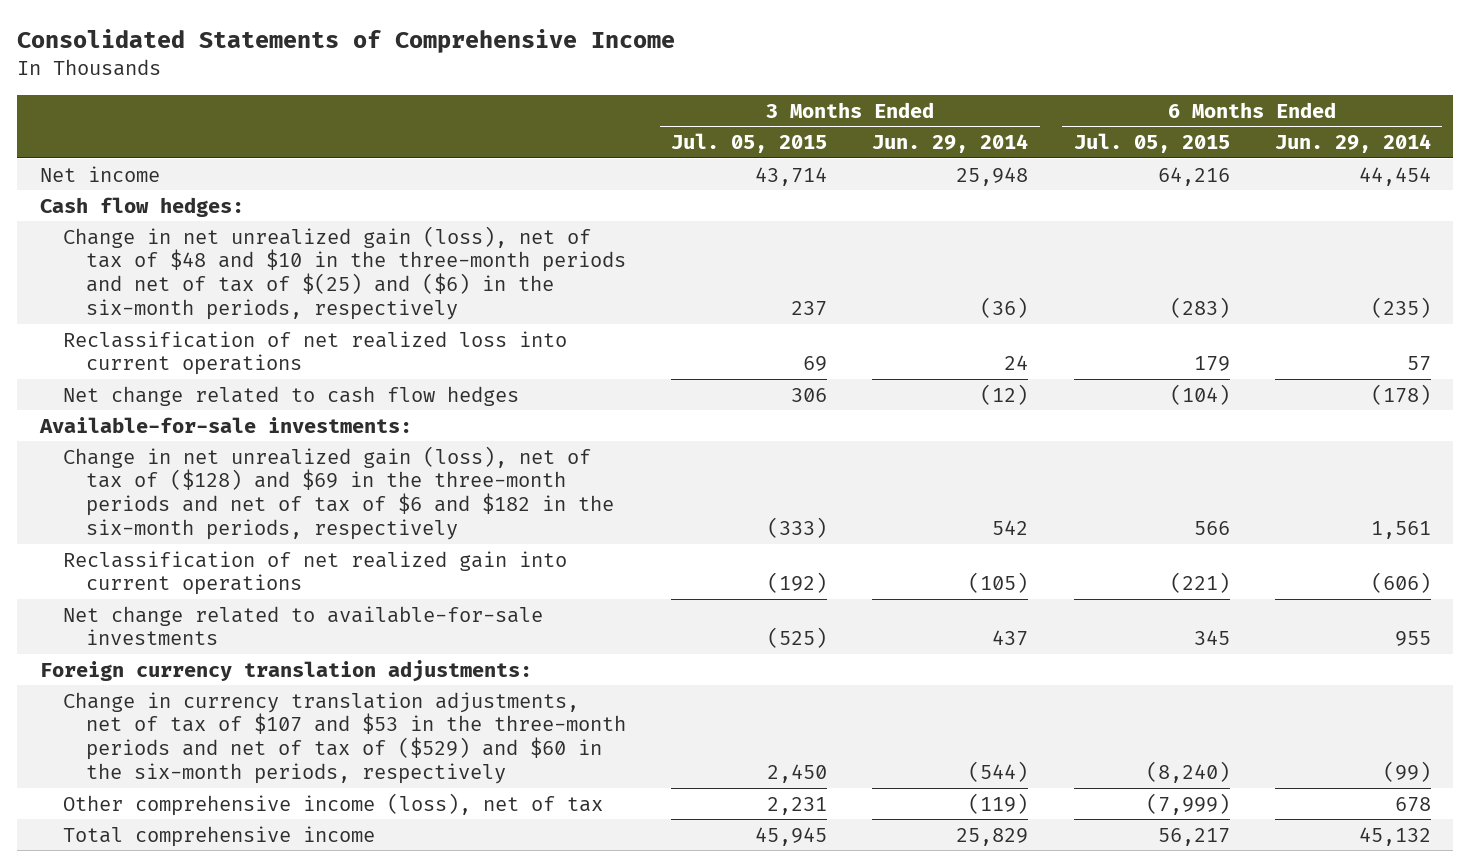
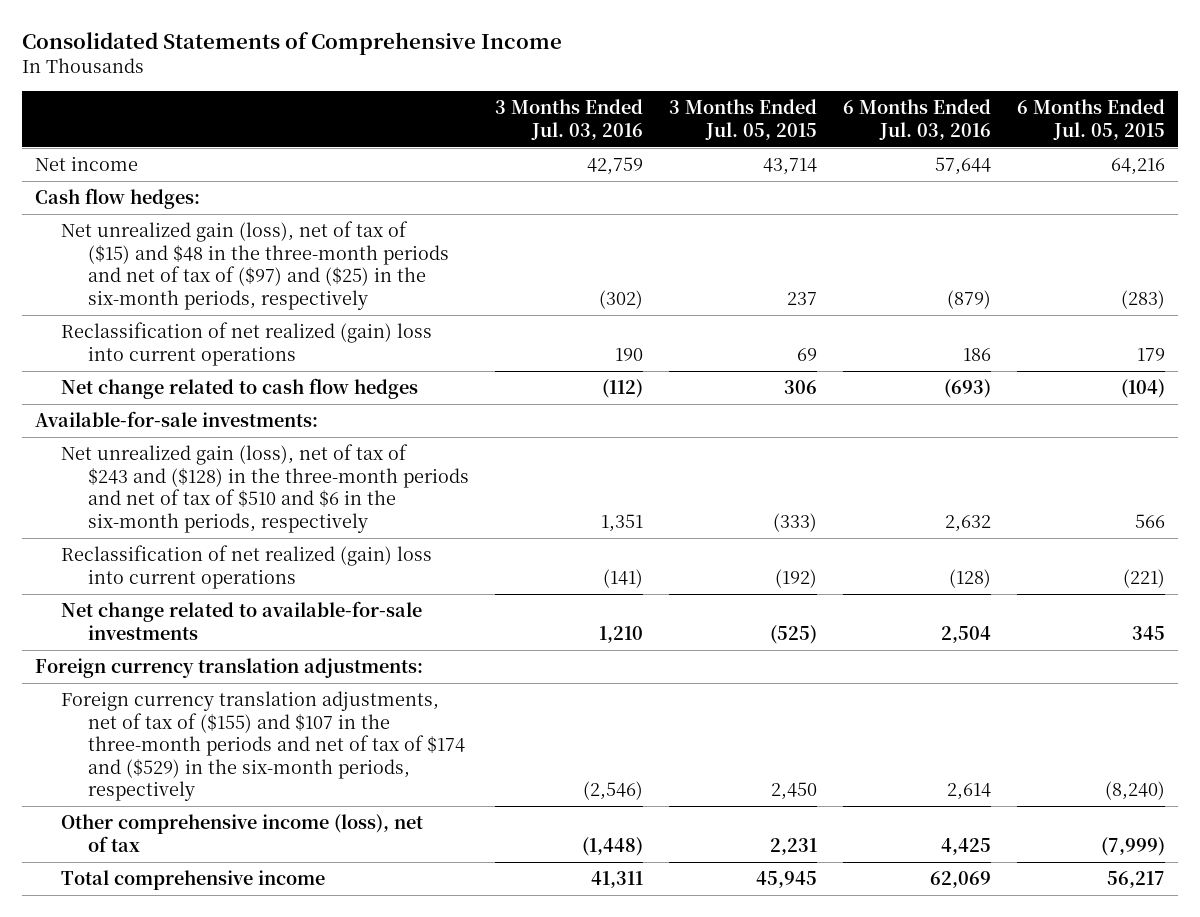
[872,134,1029,154] Jun. 29, 2014 -> none
[1274,134,1431,154] Jun. 29, 2014 -> none
none -> [494,99,643,140] 3 Months Ended Jul. 03, 2016
none -> [843,99,992,140] 6 Months Ended Jul. 03, 2016
[62,225,626,320] Change in net unrealized gain (loss), net of tax of $48 and $10 in the three-month periods and net of tax of $(25) and ($6) in the six-month periods, respectively -> [61,220,449,310] Net unrealized gain (loss), net of tax of ($15) and $48 in the three-month periods and net of tax of ($97) and ($25) in the six-month periods, respectively
[62,330,567,376] Reclassification of net realized loss into current operations -> [61,321,433,366] Reclassification of net realized (gain) loss into current operations
[62,445,614,540] Change in net unrealized gain (loss), net of tax of ($128) and $69 in the three-month periods and net of tax of $6 and $182 in the six-month periods, respectively -> [61,443,469,533] Net unrealized gain (loss), net of tax of $243 and ($128) in the three-month periods and net of tax of $510 and $6 in the six-month periods, respectively
[62,550,567,596] Reclassification of net realized gain into current operations -> [61,544,433,589] Reclassification of net realized (gain) loss into current operations
[62,691,626,784] Change in currency translation adjustments, net of tax of $107 and $53 in the three-month periods and net of tax of ($529) and $60 in the six-month periods, respectively -> [61,690,465,802] Foreign currency translation adjustments, net of tax of ($155) and $107 in the three-month periods and net of tax of $174 and ($529) in the six-month periods, respectively

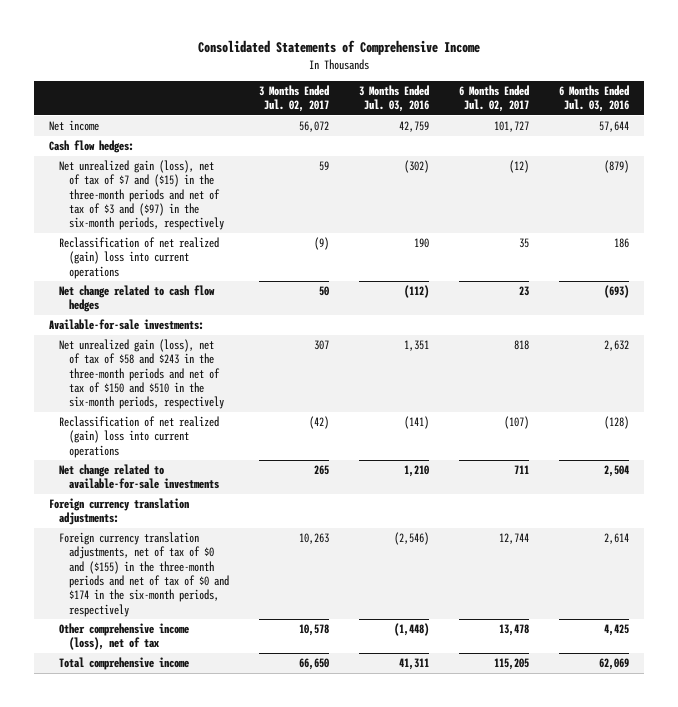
[668,99,817,140] 3 Months Ended Jul. 05, 2015 -> none
[1017,99,1166,140] 6 Months Ended Jul. 05, 2015 -> none
none -> [259,84,330,113] 3 Months Ended Jul. 02, 2017
none -> [459,84,530,113] 6 Months Ended Jul. 02, 2017
[61,220,449,310] Net unrealized gain (loss), net of tax of ($15) and $48 in the three-month periods and net of tax of ($97) and ($25) in the six-month periods, respectively -> [58,160,225,231] Net unrealized gain (loss), net of tax of $7 and ($15) in the three-month periods and net of tax of $3 and ($97) in the six-month periods, respectively
[61,443,469,533] Net unrealized gain (loss), net of tax of $243 and ($128) in the three-month periods and net of tax of $510 and $6 in the six-month periods, respectively -> [58,339,225,410] Net unrealized gain (loss), net of tax of $58 and $243 in the three-month periods and net of tax of $150 and $510 in the six-month periods, respectively
[61,690,465,802] Foreign currency translation adjustments, net of tax of ($155) and $107 in the three-month periods and net of tax of $174 and ($529) in the six-month periods, respectively -> [58,532,230,617] Foreign currency translation adjustments, net of tax of $0 and ($155) in the three-month periods and net of tax of $0 and $174 in the six-month periods, respectively

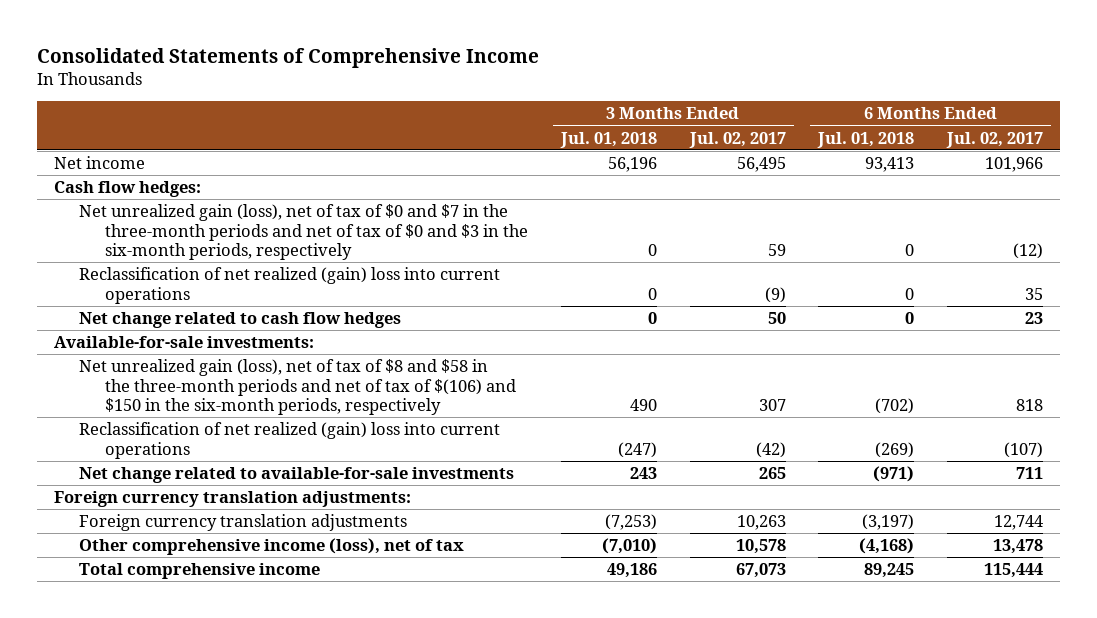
[359,84,430,113] 3 Months Ended Jul. 03, 2016 -> none
[558,84,629,113] 6 Months Ended Jul. 03, 2016 -> none
none -> [559,131,657,148] Jul. 01, 2018
none -> [817,131,915,148] Jul. 01, 2018
[299,121,330,133] 56,072 -> [736,157,786,173] 56,495
[494,121,530,133] 101,727 -> [985,157,1044,173] 101,966
[58,160,225,231] Net unrealized gain (loss), net of tax of $7 and ($15) in the three-month periods and net of tax of $3 and ($97) in the six-month periods, respectively -> [79,204,529,261] Net unrealized gain (loss), net of tax of $0 and $7 in the three-month periods and net of tax of $0 and $3 in the six-month periods, respectively
[58,339,225,410] Net unrealized gain (loss), net of tax of $58 and $243 in the three-month periods and net of tax of $150 and $510 in the six-month periods, respectively -> [79,359,517,416] Net unrealized gain (loss), net of tax of $8 and $58 in the three-month periods and net of tax of $(106) and $150 in the six-month periods, respectively
[58,532,230,617] Foreign currency translation adjustments, net of tax of $0 and ($155) in the three-month periods and net of tax of $0 and $174 in the six-month periods, respectively -> [79,514,408,532] Foreign currency translation adjustments
[299,658,330,671] 66,650 -> [735,563,786,579] 67,073
[494,658,530,671] 115,205 -> [984,563,1044,579] 115,444

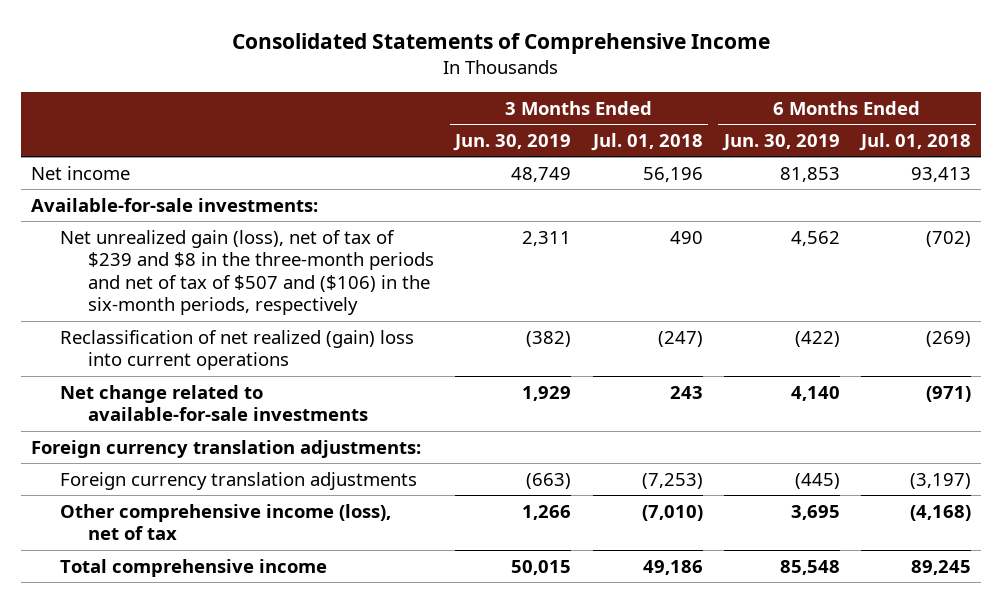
[688,131,786,148] Jul. 02, 2017 -> none
[946,131,1044,148] Jul. 02, 2017 -> none
none -> [453,134,572,152] Jun. 30, 2019
none -> [721,134,840,152] Jun. 30, 2019
[53,181,201,198] Cash flow hedges: -> none
[79,204,529,261] Net unrealized gain (loss), net of tax of $0 and $7 in the three-month periods and net of tax of $0 and $3 in the six-month periods, respectively -> none
[79,267,501,304] Reclassification of net realized (gain) loss into current operations -> none
[79,312,402,329] Net change related to cash flow hedges -> none
[79,359,517,416] Net unrealized gain (loss), net of tax of $8 and $58 in the three-month periods and net of tax of $(106) and $150 in the six-month periods, respectively -> [59,229,435,316] Net unrealized gain (loss), net of tax of $239 and $8 in the three-month periods and net of tax of $507 and ($106) in the six-month periods, respectively

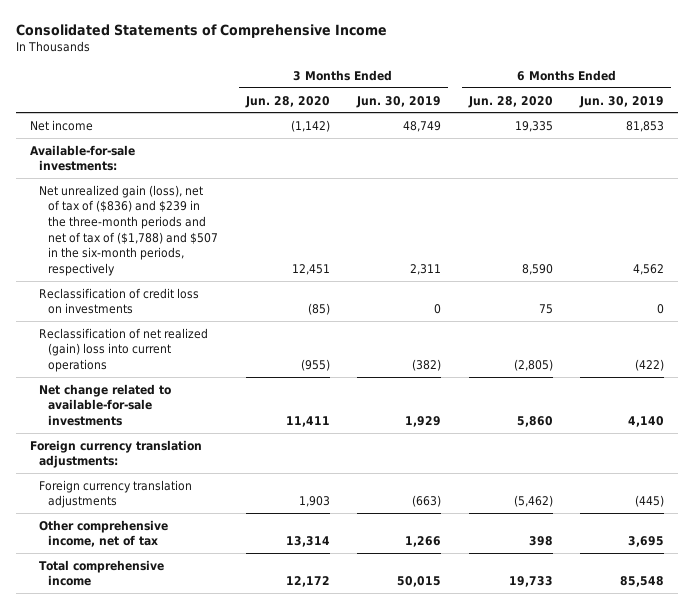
[590,133,703,152] Jul. 01, 2018 -> none
[858,133,971,152] Jul. 01, 2018 -> none
none -> [244,95,330,108] Jun. 28, 2020
none -> [467,95,553,108] Jun. 28, 2020
[59,229,435,316] Net unrealized gain (loss), net of tax of $239 and $8 in the three-month periods and net of tax of $507 and ($106) in the six-month periods, respectively -> [38,184,218,277] Net unrealized gain (loss), net of tax of ($836) and $239 in the three-month periods and net of tax of ($1,788) and $507 in the six-month periods, respectively
none -> [38,287,199,315] Reclassification of credit loss on investments
[59,503,391,541] Other comprehensive income (loss), net of tax -> [38,519,168,548] Other comprehensive income, net of tax

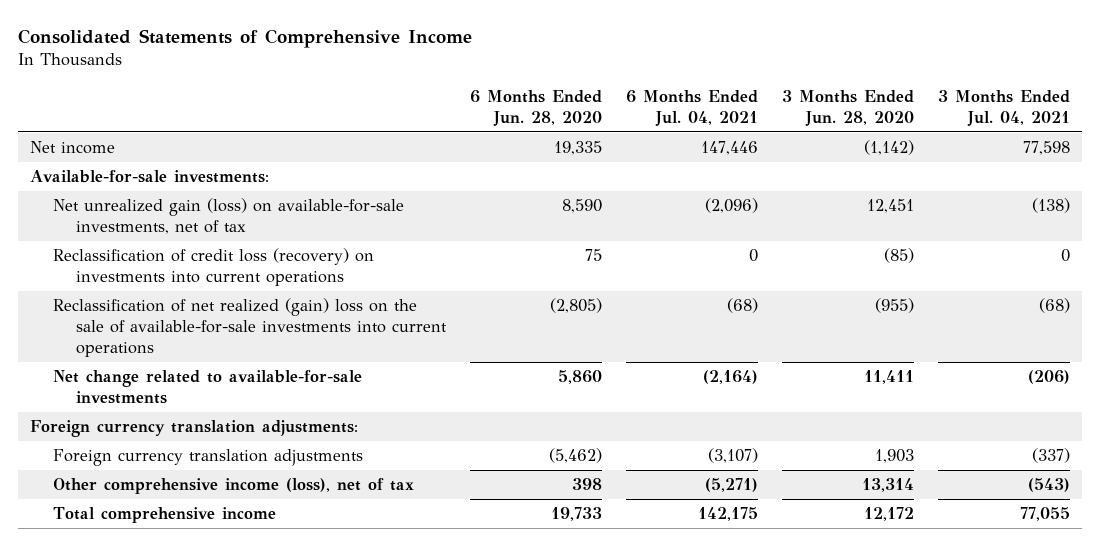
[356,95,442,108] Jun. 30, 2019 -> none
[579,95,665,108] Jun. 30, 2019 -> none
none -> [626,89,759,126] 6 Months Ended Jul. 04, 2021
none -> [937,89,1070,126] 3 Months Ended Jul. 04, 2021
[38,184,218,277] Net unrealized gain (loss), net of tax of ($836) and $239 in the three-month periods and net of tax of ($1,788) and $507 in the six-month periods, respectively -> [53,198,405,235] Net unrealized gain (loss) on available-for-sale investments, net of tax
[38,287,199,315] Reclassification of credit loss on investments -> [53,248,375,287] Reclassification of credit loss (recovery) on investments into current operations
[38,327,208,373] Reclassification of net realized (gain) loss into current operations -> [53,298,448,358] Reclassification of net realized (gain) loss on the sale of available-for-sale investments into current operations
[38,519,168,548] Other comprehensive income, net of tax -> [53,478,415,495] Other comprehensive income (loss), net of tax

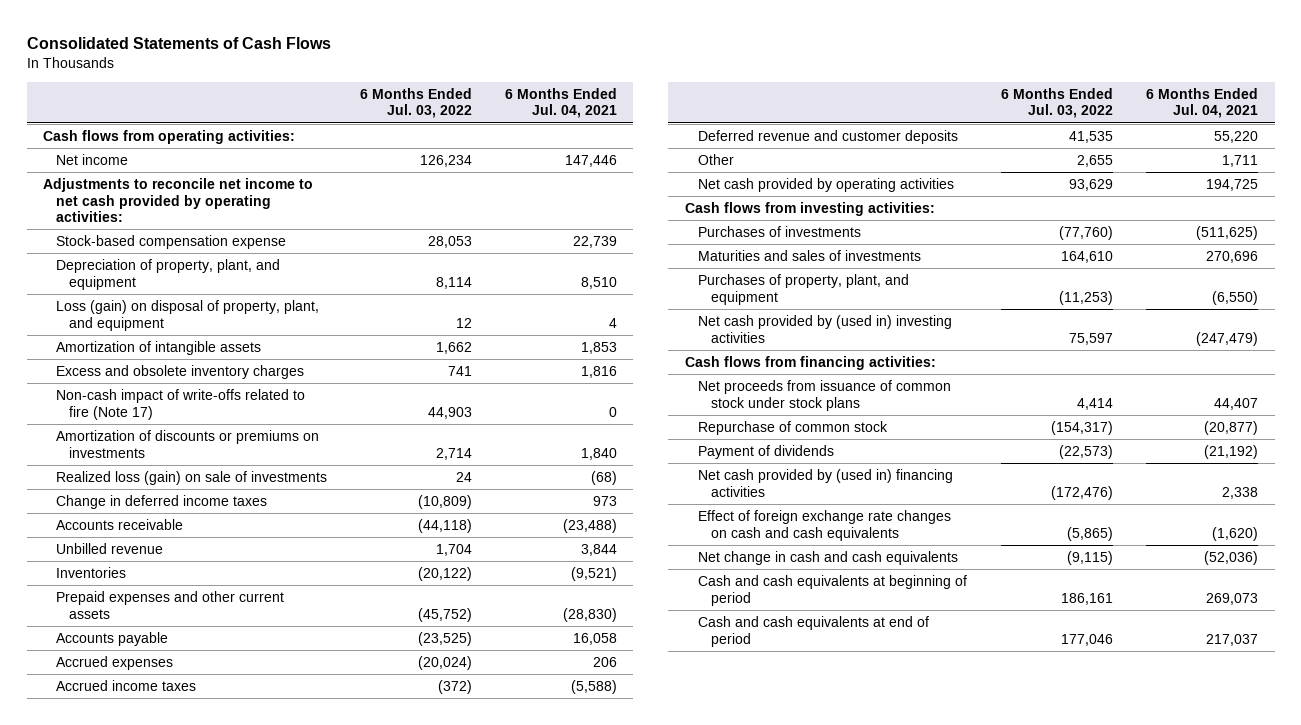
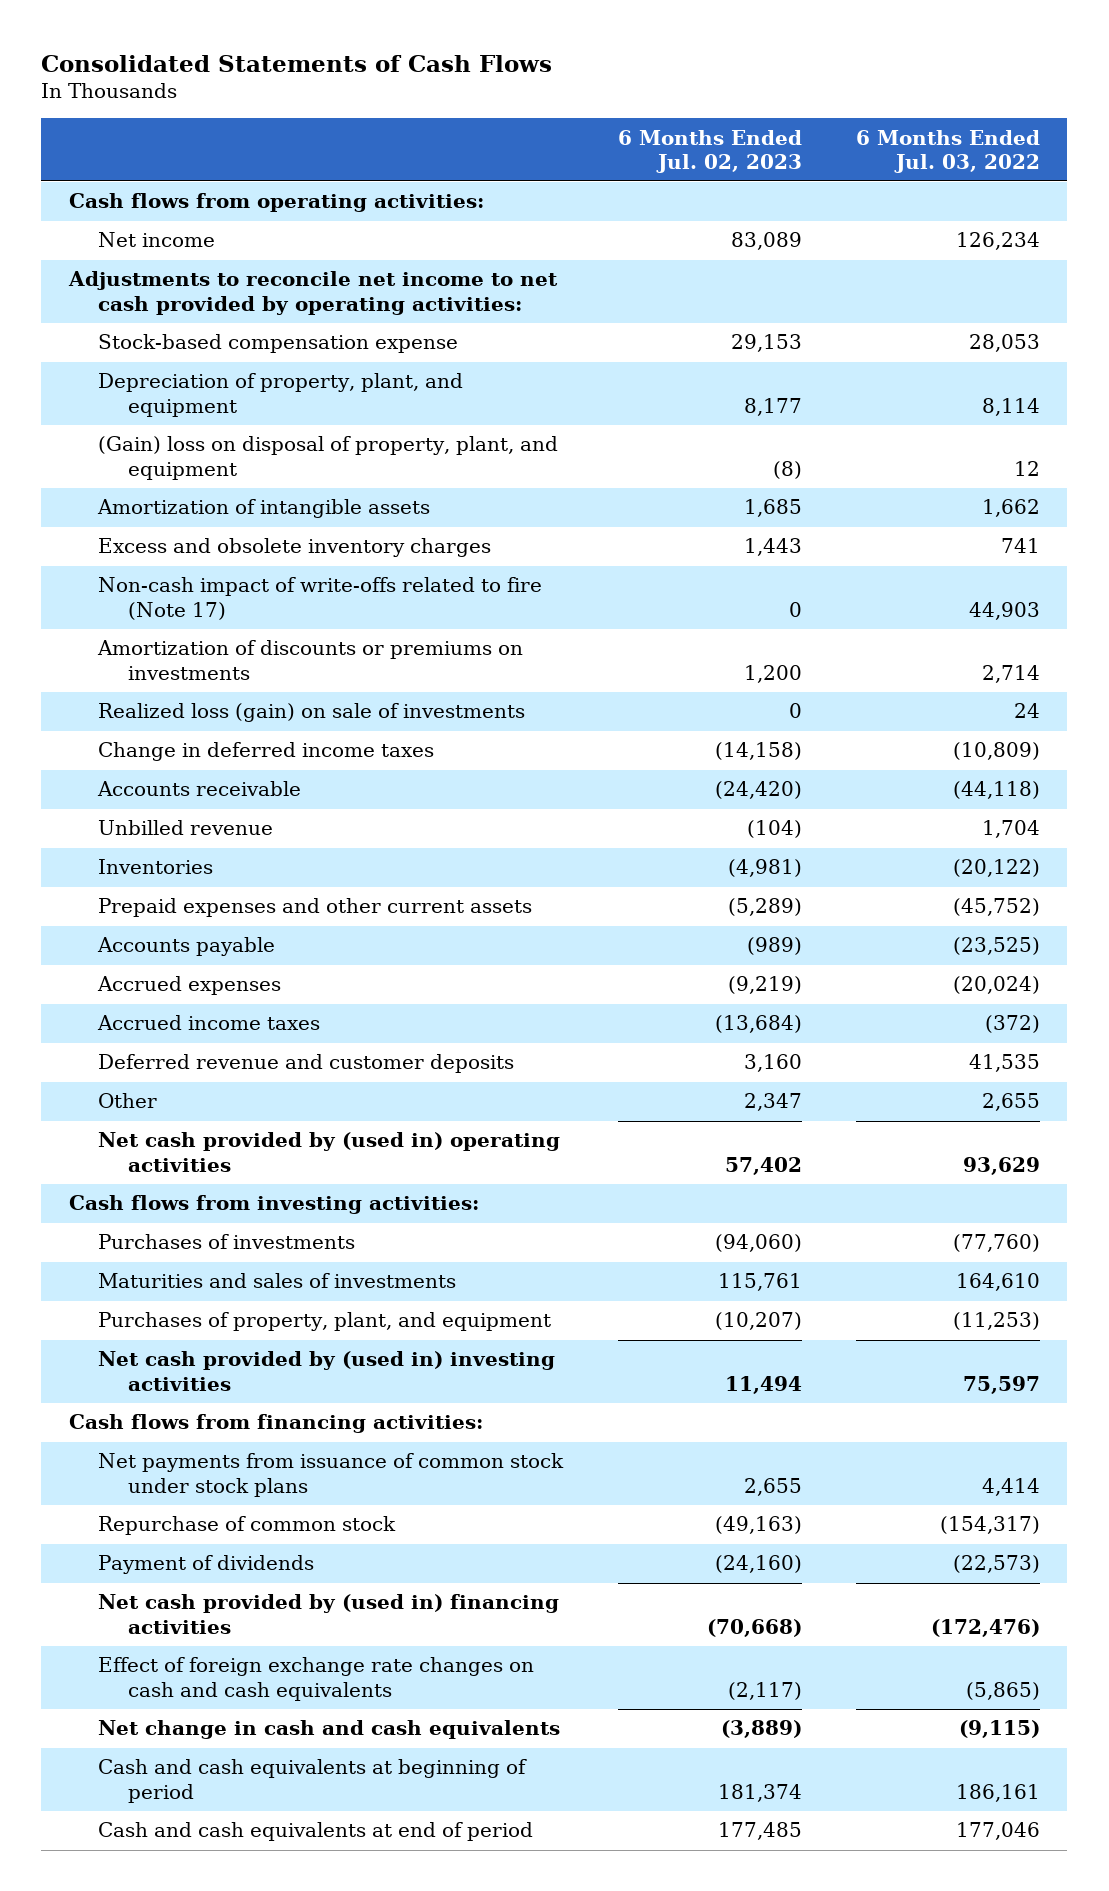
[504,87,617,119] 6 Months Ended Jul. 04, 2021 -> none
none -> [617,129,802,173] 6 Months Ended Jul. 02, 2023
[56,300,320,331] Loss (gain) on disposal of property, plant, and equipment -> [98,436,559,480] (Gain) loss on disposal of property, plant, and equipment
[697,178,954,193] Net cash provided by operating activities -> [98,1132,561,1172] Net cash provided by (used in) operating activities
[697,380,951,411] Net proceeds from issuance of common stock under stock plans -> [98,1453,565,1497] Net payments from issuance of common stock under stock plans

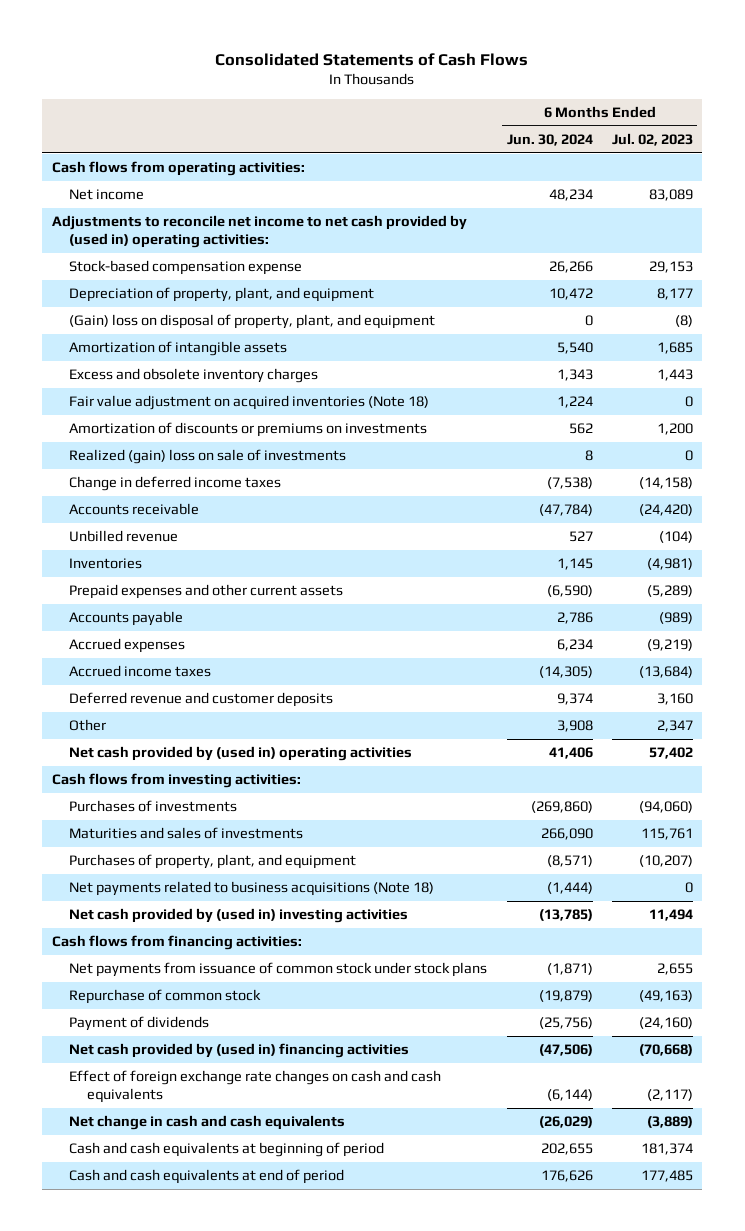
[856,129,1041,173] 6 Months Ended Jul. 03, 2022 -> none
none -> [506,134,593,147] Jun. 30, 2024
[67,271,558,315] Adjustments to reconcile net income to net cash provided by operating activities: -> [51,215,467,249] Adjustments to reconcile net income to net cash provided by (used in) operating activities:
[98,577,543,620] Non-cash impact of write-offs related to fire (Note 17) -> none
none -> [69,395,430,411] Fair value adjustment on acquired inventories (Note 18)
[98,703,526,723] Realized loss (gain) on sale of investments -> [69,449,347,465] Realized (gain) loss on sale of investments
none -> [69,881,435,897] Net payments related to business acquisitions (Note 18)

